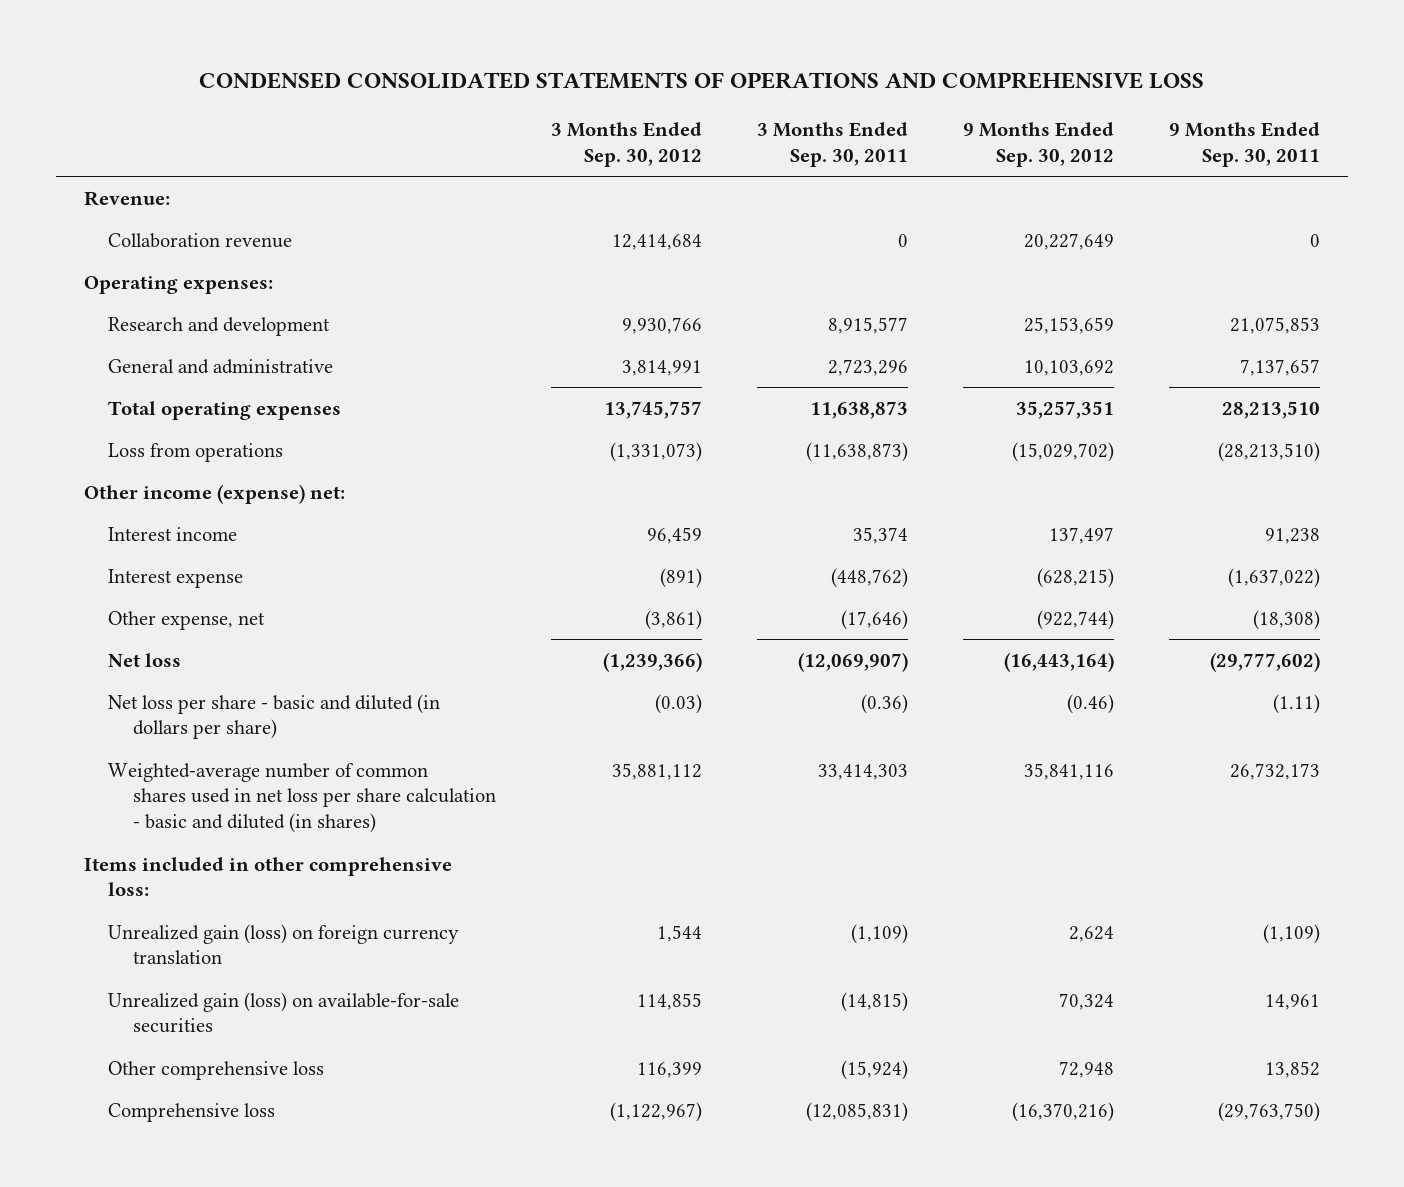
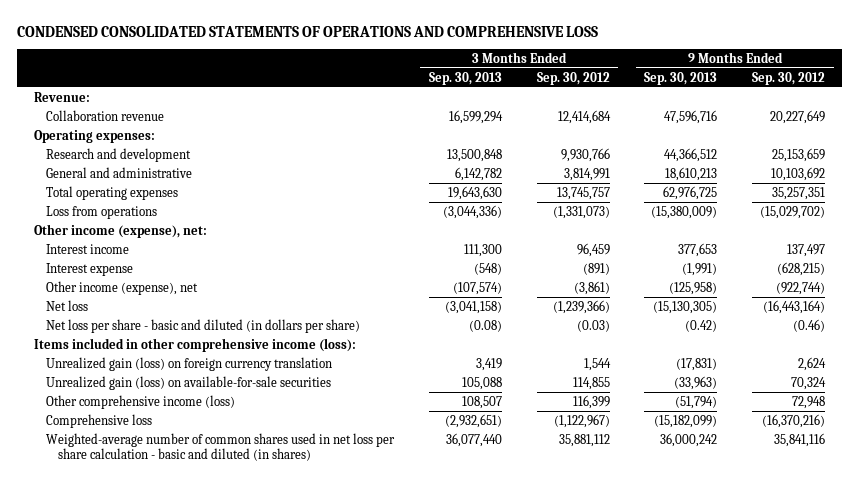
[757,121,909,167] 3 Months Ended Sep. 30, 2011 -> none
[1169,121,1321,167] 9 Months Ended Sep. 30, 2011 -> none
none -> [428,71,502,85] Sep. 30, 2013
none -> [644,71,718,85] Sep. 30, 2013
[83,483,345,504] Other income (expense) net: -> [34,223,208,238] Other income (expense), net:
[108,610,266,630] Other expense, net -> [46,280,199,295] Other income (expense), net
[83,856,452,897] Items included in other comprehensive loss: -> [34,337,357,352] Items included in other comprehensive income (loss):
[108,1060,325,1080] Other comprehensive loss -> [46,394,236,409] Other comprehensive income (loss)
[108,762,497,834] Weighted-average number of common shares used in net loss per share calculation - basic and diluted (in shares) -> [46,432,396,462] Weighted-average number of common shares used in net loss per share calculation - basic and diluted (in shares)

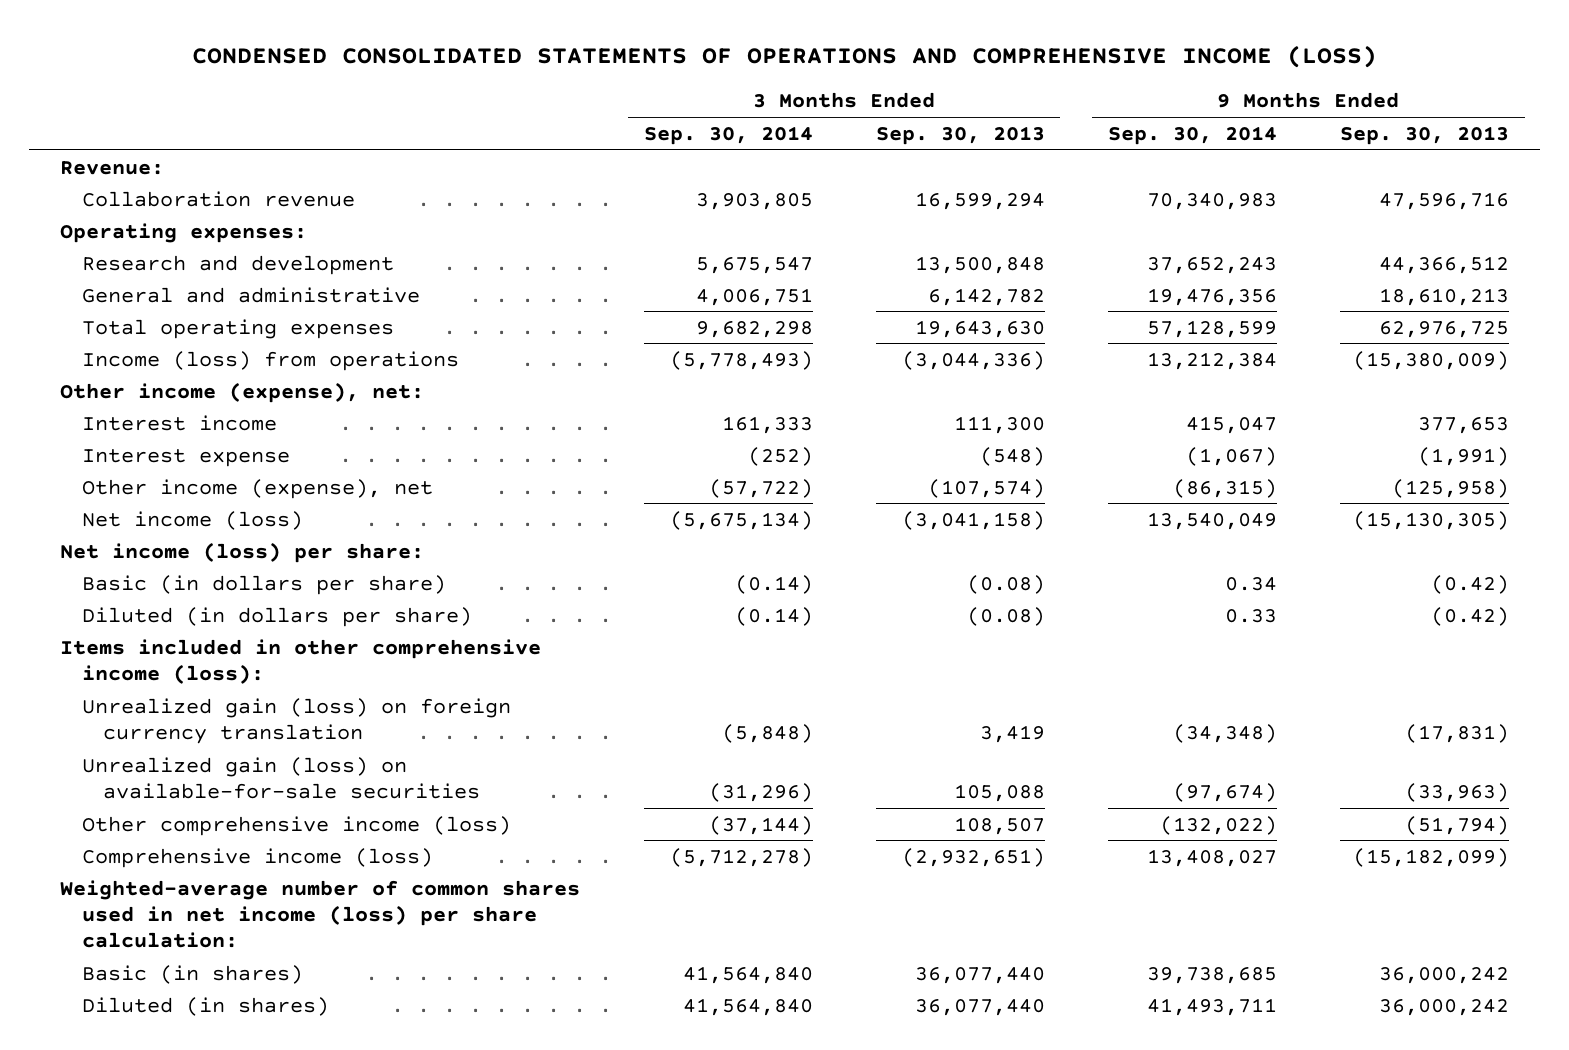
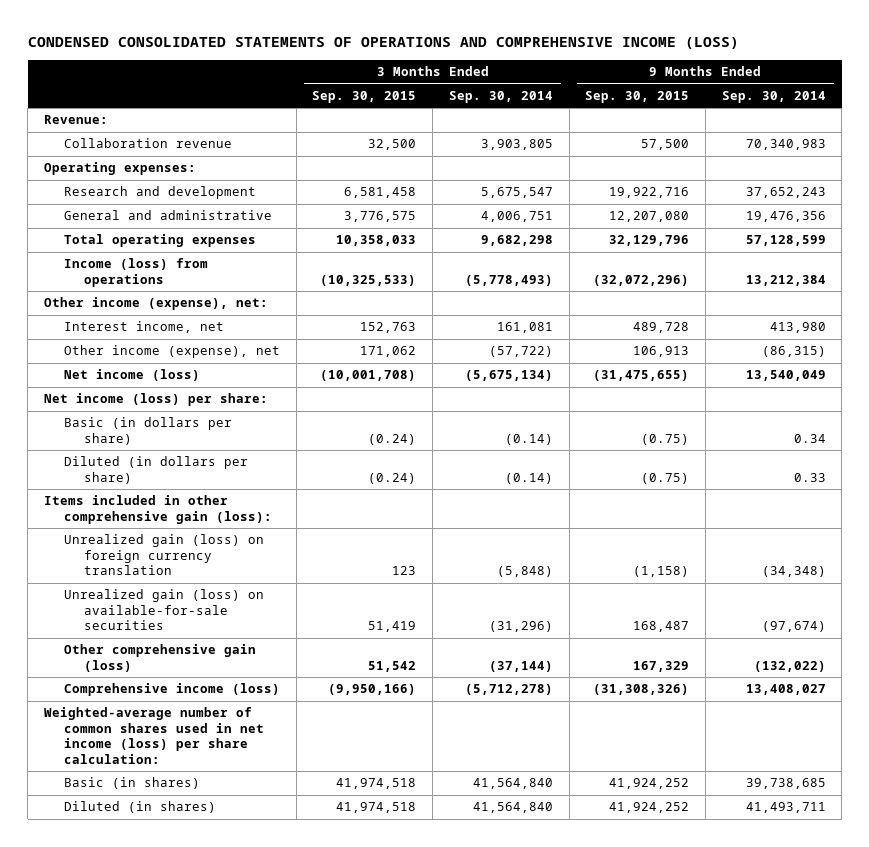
[875,125,1045,145] Sep. 30, 2013 -> none
[1339,125,1509,145] Sep. 30, 2013 -> none
none -> [312,90,417,103] Sep. 30, 2015
none -> [585,90,690,103] Sep. 30, 2015
[81,448,290,467] Interest expense -> none
[81,414,277,431] Interest income -> [64,321,225,334] Interest income, net
[721,415,813,434] 161,333 -> [496,322,553,334] 161,081
[1185,415,1277,434] 415,047 -> [769,322,826,334] 413,980
[60,638,542,684] Items included in other comprehensive income (loss): -> [43,495,273,524] Items included in other comprehensive gain (loss):
[81,815,511,836] Other comprehensive income (loss) -> [64,644,257,672] Other comprehensive gain (loss)

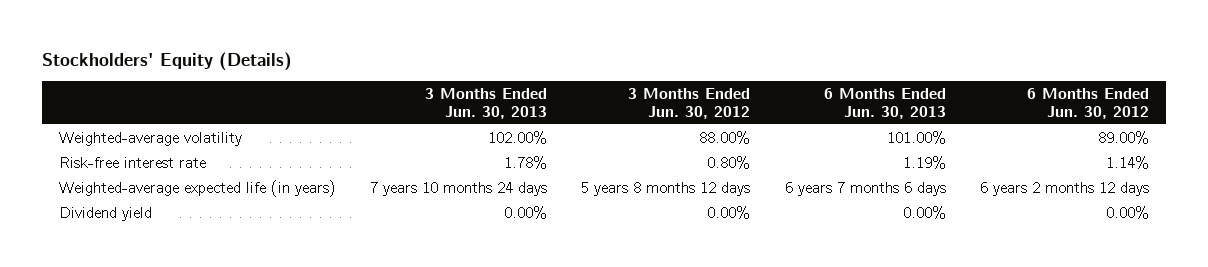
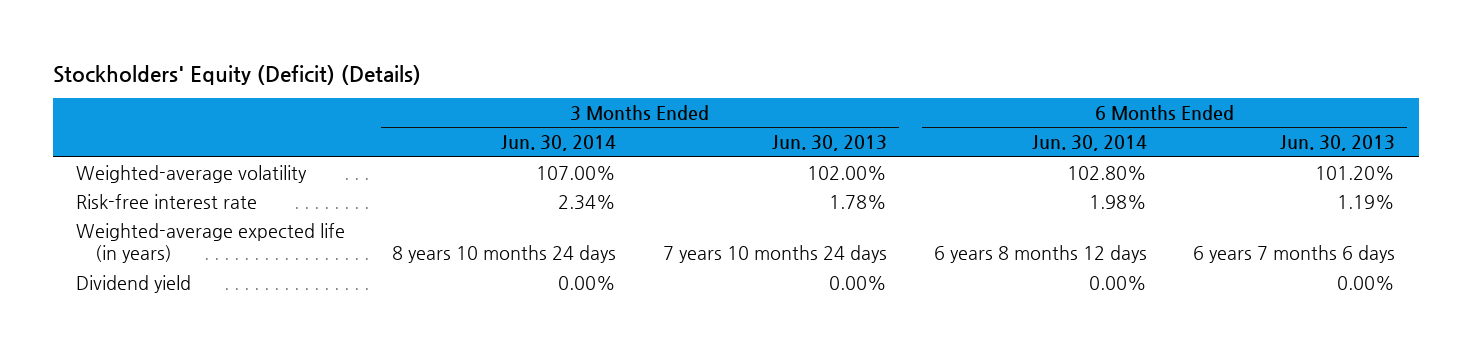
[41,51,292,71] Stockholders' Equity (Details) -> [53,64,422,85] Stockholders' Equity (Deficit) (Details)
[628,88,751,119] 3 Months Ended Jun. 30, 2012 -> none
[1027,88,1150,119] 6 Months Ended Jun. 30, 2012 -> none
none -> [501,135,617,152] Jun. 30, 2014
none -> [1031,135,1147,152] Jun. 30, 2014
[886,130,946,144] 101.00% -> [1315,165,1396,180] 101.20%

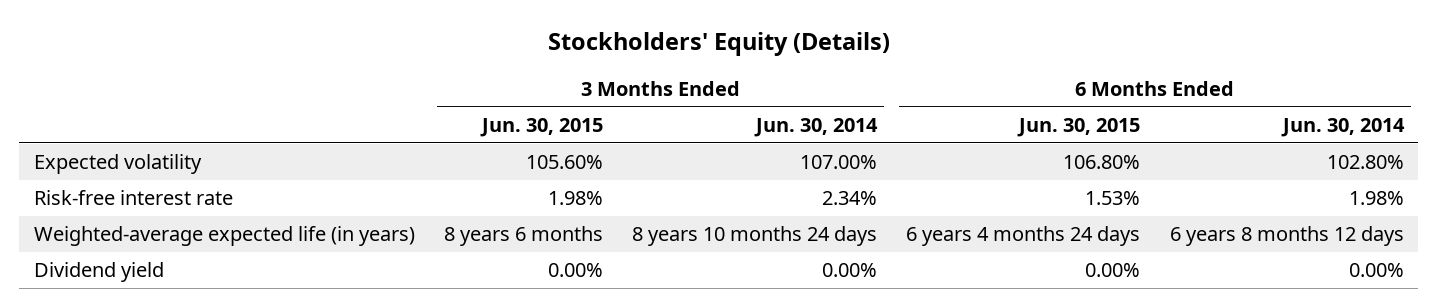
[53,64,422,85] Stockholders' Equity (Deficit) (Details) -> [547,32,890,57] Stockholders' Equity (Details)
[771,135,887,152] Jun. 30, 2013 -> none
[1280,135,1396,152] Jun. 30, 2013 -> none
none -> [479,118,603,138] Jun. 30, 2015
none -> [1017,118,1141,138] Jun. 30, 2015
[76,164,308,183] Weighted-average volatility -> [33,154,202,175] Expected volatility

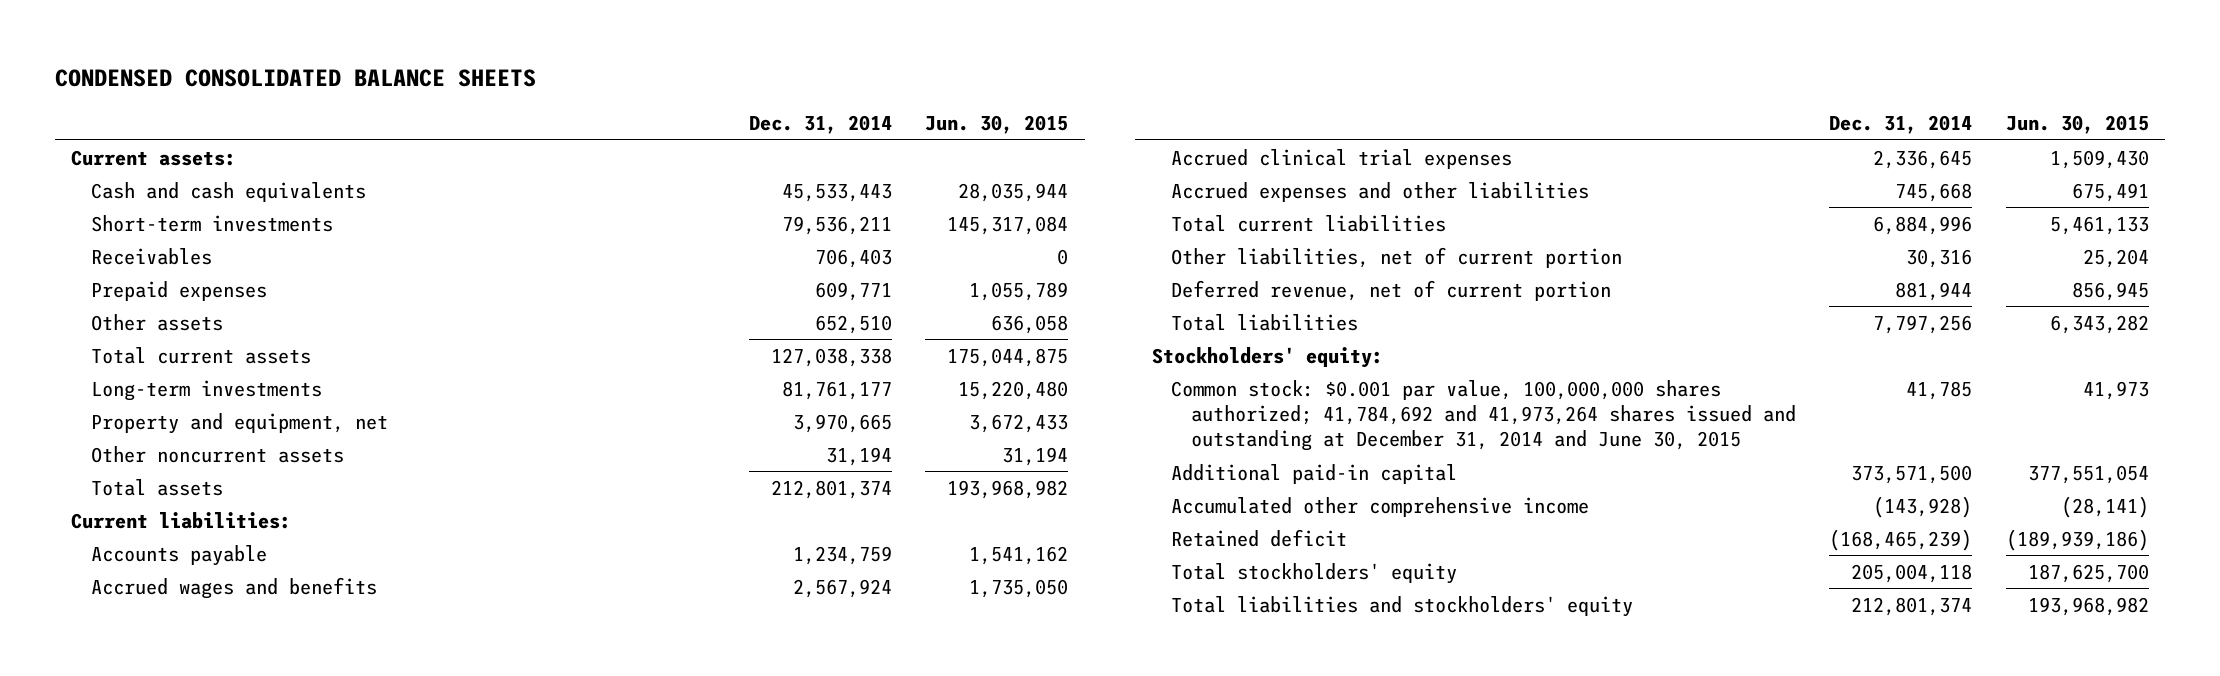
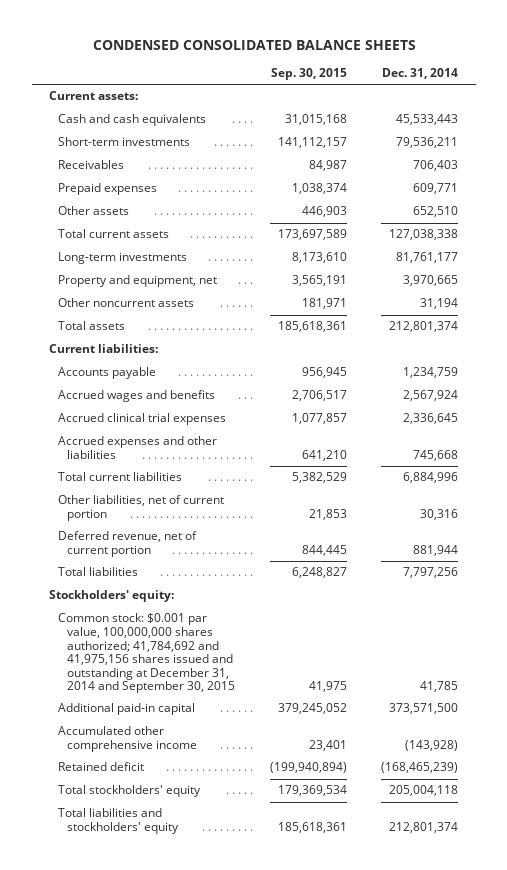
[925,115,1069,135] Jun. 30, 2015 -> none
none -> [270,67,347,80] Sep. 30, 2015
[1171,379,1796,451] Common stock: $0.001 par value, 100,000,000 shares authorized; 41,784,692 and 41,973,264 shares issued and outstanding at December 31, 2014 and June 30, 2015 -> [58,613,236,694] Common stock: $0.001 par value, 100,000,000 shares authorized; 41,784,692 and 41,975,156 shares issued and outstanding at December 31, 2014 and September 30, 2015

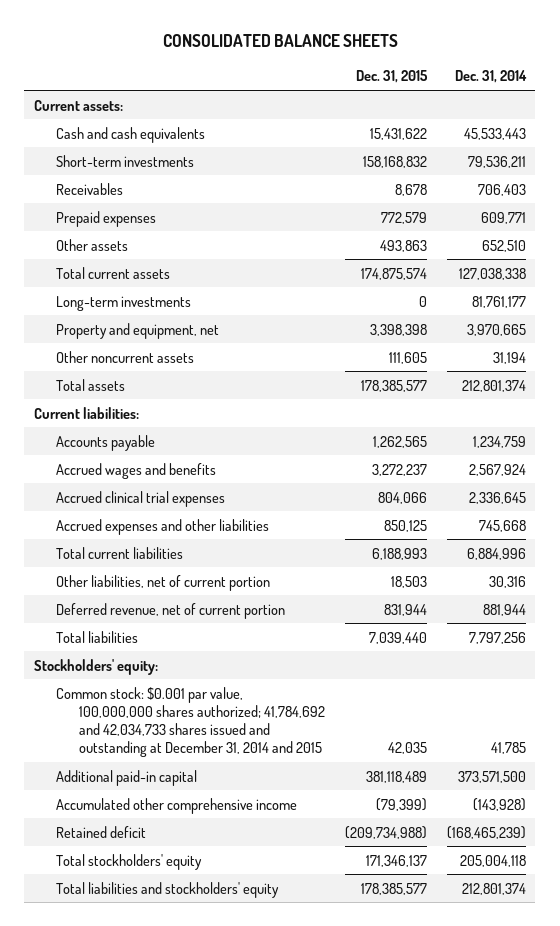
[92,39,416,50] CONDENSED CONSOLIDATED BALANCE SHEETS -> [162,33,398,47] CONSOLIDATED BALANCE SHEETS
[270,67,347,80] Sep. 30, 2015 -> none
none -> [355,70,428,84] Dec. 31, 2015
[58,613,236,694] Common stock: $0.001 par value, 100,000,000 shares authorized; 41,784,692 and 41,975,156 shares issued and outstanding at December 31, 2014 and September 30, 2015 -> [56,686,325,758] Common stock: $0.001 par value, 100,000,000 shares authorized; 41,784,692 and 42,034,733 shares issued and outstanding at December 31, 2014 and 2015

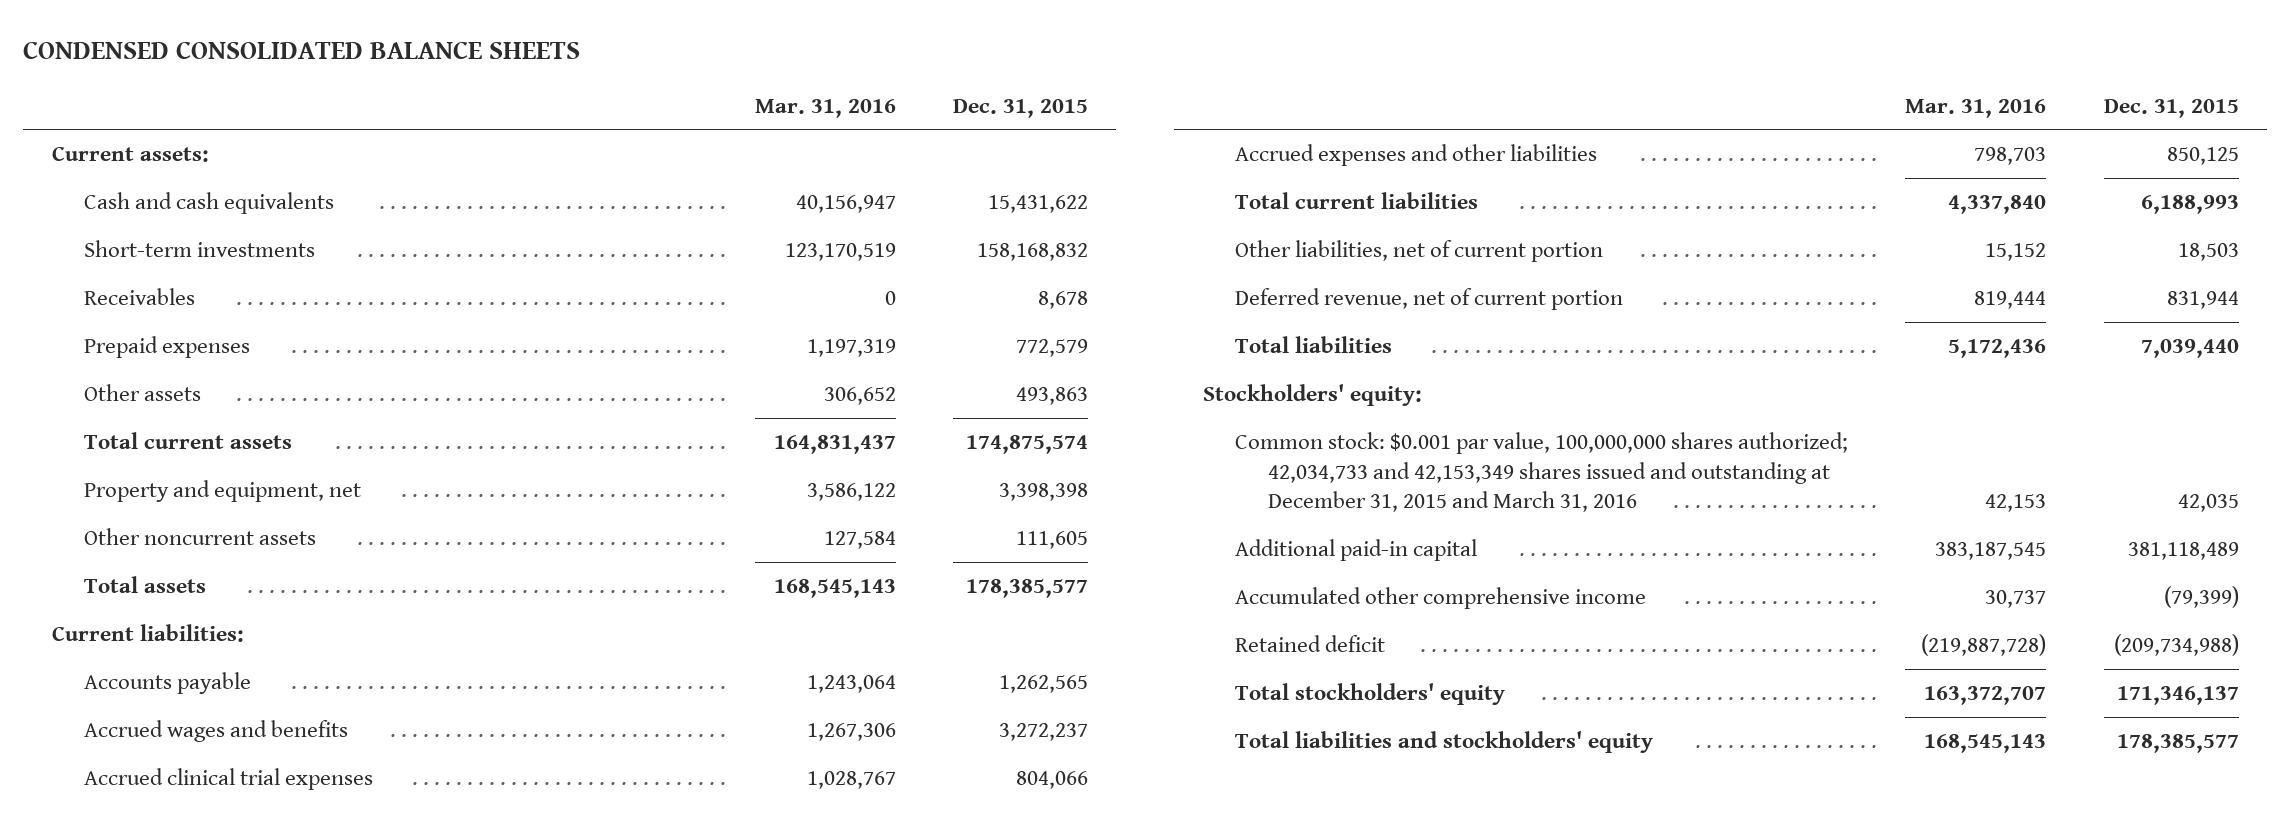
[162,33,398,47] CONSOLIDATED BALANCE SHEETS -> [23,40,581,59] CONDENSED CONSOLIDATED BALANCE SHEETS
[454,70,527,84] Dec. 31, 2014 -> none
none -> [754,98,896,118] Mar. 31, 2016
[56,295,192,311] Long-term investments -> none
[56,686,325,758] Common stock: $0.001 par value, 100,000,000 shares authorized; 41,784,692 and 42,034,733 shares issued and outstanding at December 31, 2014 and 2015 -> [1235,431,1849,513] Common stock: $0.001 par value, 100,000,000 shares authorized; 42,034,733 and 42,153,349 shares issued and outstanding at December 31, 2015 and March 31, 2016

